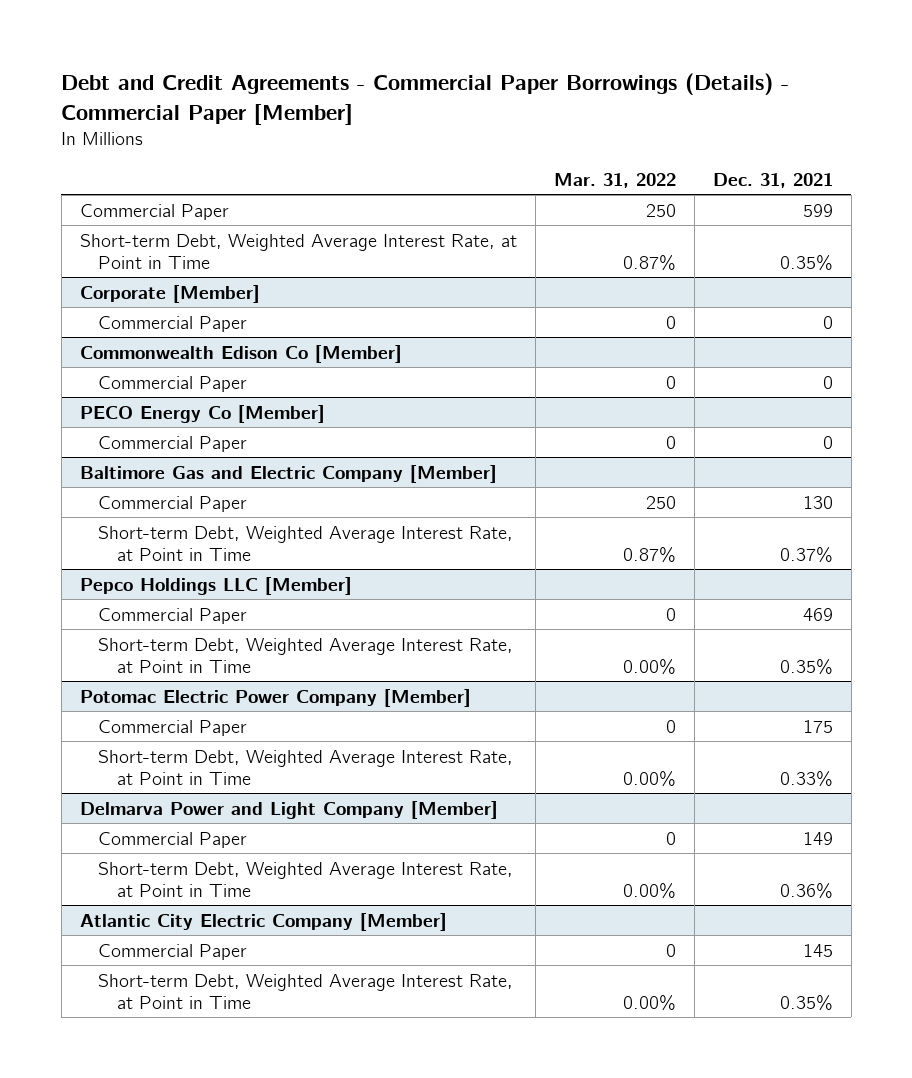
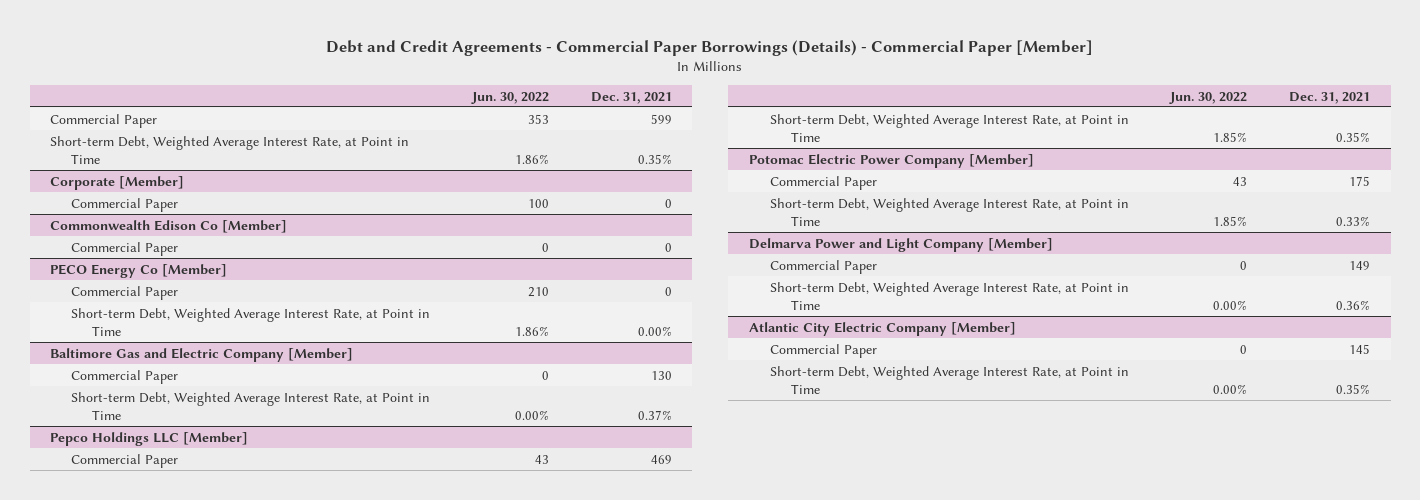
[553,172,676,188] Mar. 31, 2022 -> none
none -> [471,91,550,104] Jun. 30, 2022
none -> [71,307,431,337] Short-term Debt, Weighted Average Interest Rate, at Point in Time

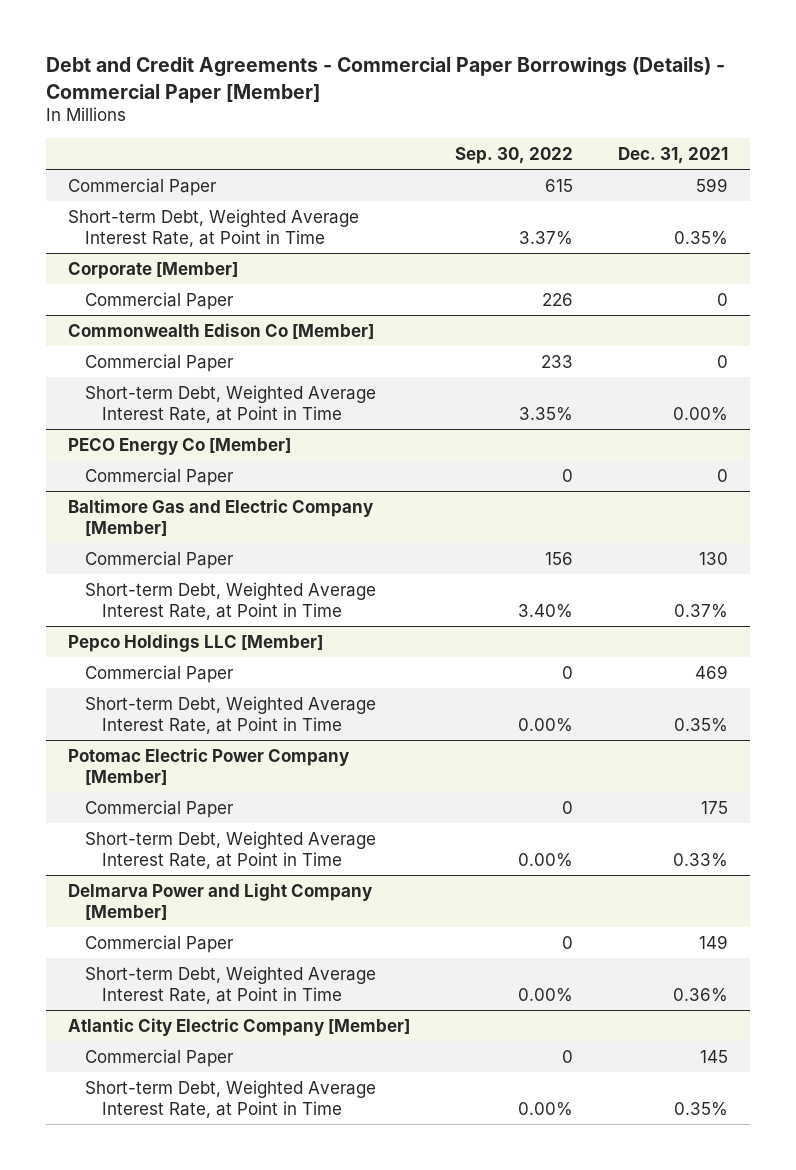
[471,91,550,104] Jun. 30, 2022 -> none
none -> [454,147,573,165] Sep. 30, 2022
none -> [85,384,377,424] Short-term Debt, Weighted Average Interest Rate, at Point in Time
[71,307,431,337] Short-term Debt, Weighted Average Interest Rate, at Point in Time -> none

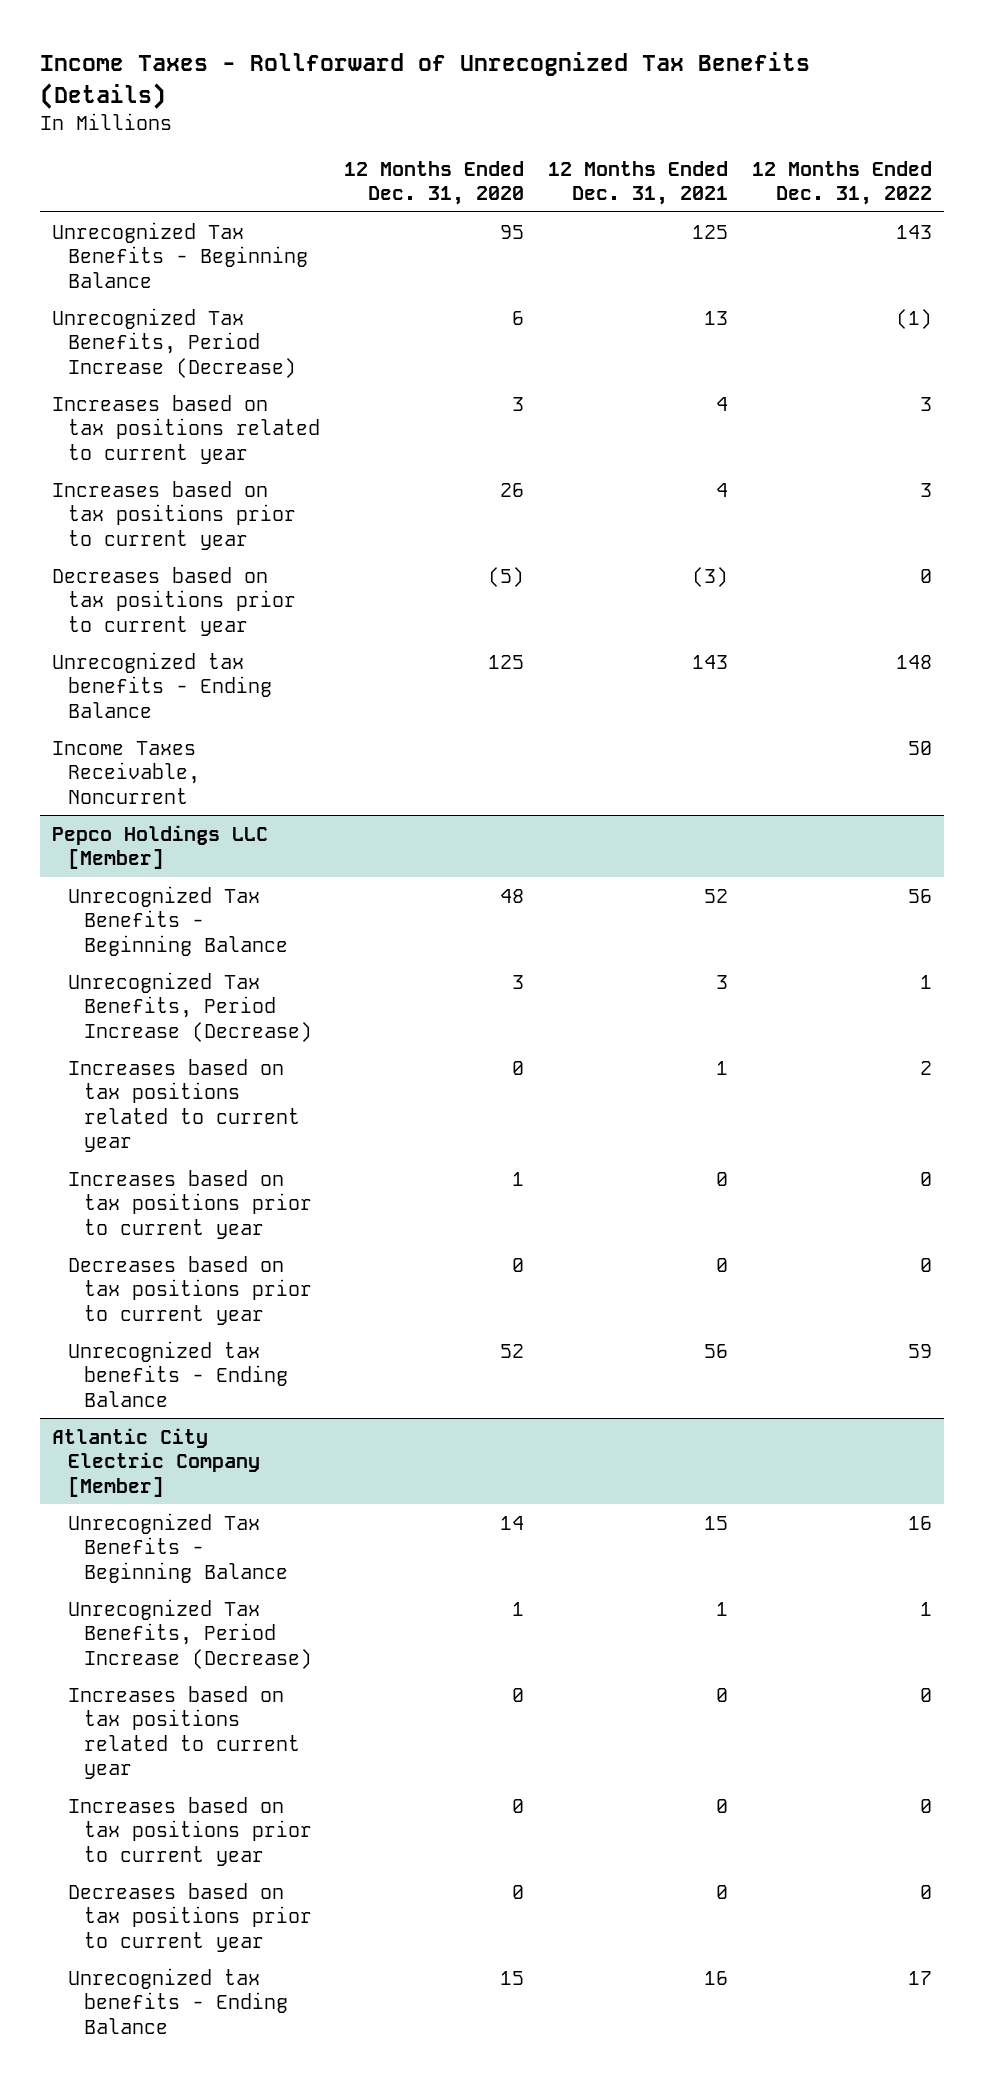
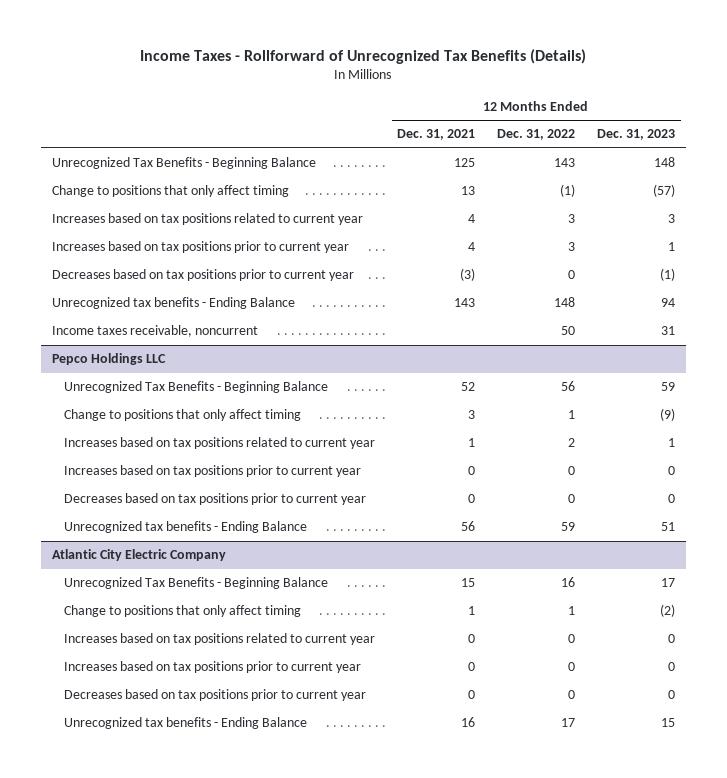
[344,160,525,205] 12 Months Ended Dec. 31, 2020 -> none
none -> [597,129,676,141] Dec. 31, 2023
[52,307,297,378] Unrecognized Tax Benefits, Period Increase (Decrease) -> [51,185,289,198] Change to positions that only affect timing
[52,740,201,804] Income Taxes Receivable, Noncurrent -> [51,325,258,338] Income taxes receivable, noncurrent
[52,824,269,870] Pepco Holdings LLC [Member] -> [51,353,166,366] Pepco Holdings LLC
[68,971,313,1042] Unrecognized Tax Benefits, Period Increase (Decrease) -> [64,409,302,422] Change to positions that only affect timing
[52,1427,261,1497] Atlantic City Electric Company [Member] -> [51,549,226,562] Atlantic City Electric Company
[68,1598,313,1669] Unrecognized Tax Benefits, Period Increase (Decrease) -> [64,605,302,618] Change to positions that only affect timing

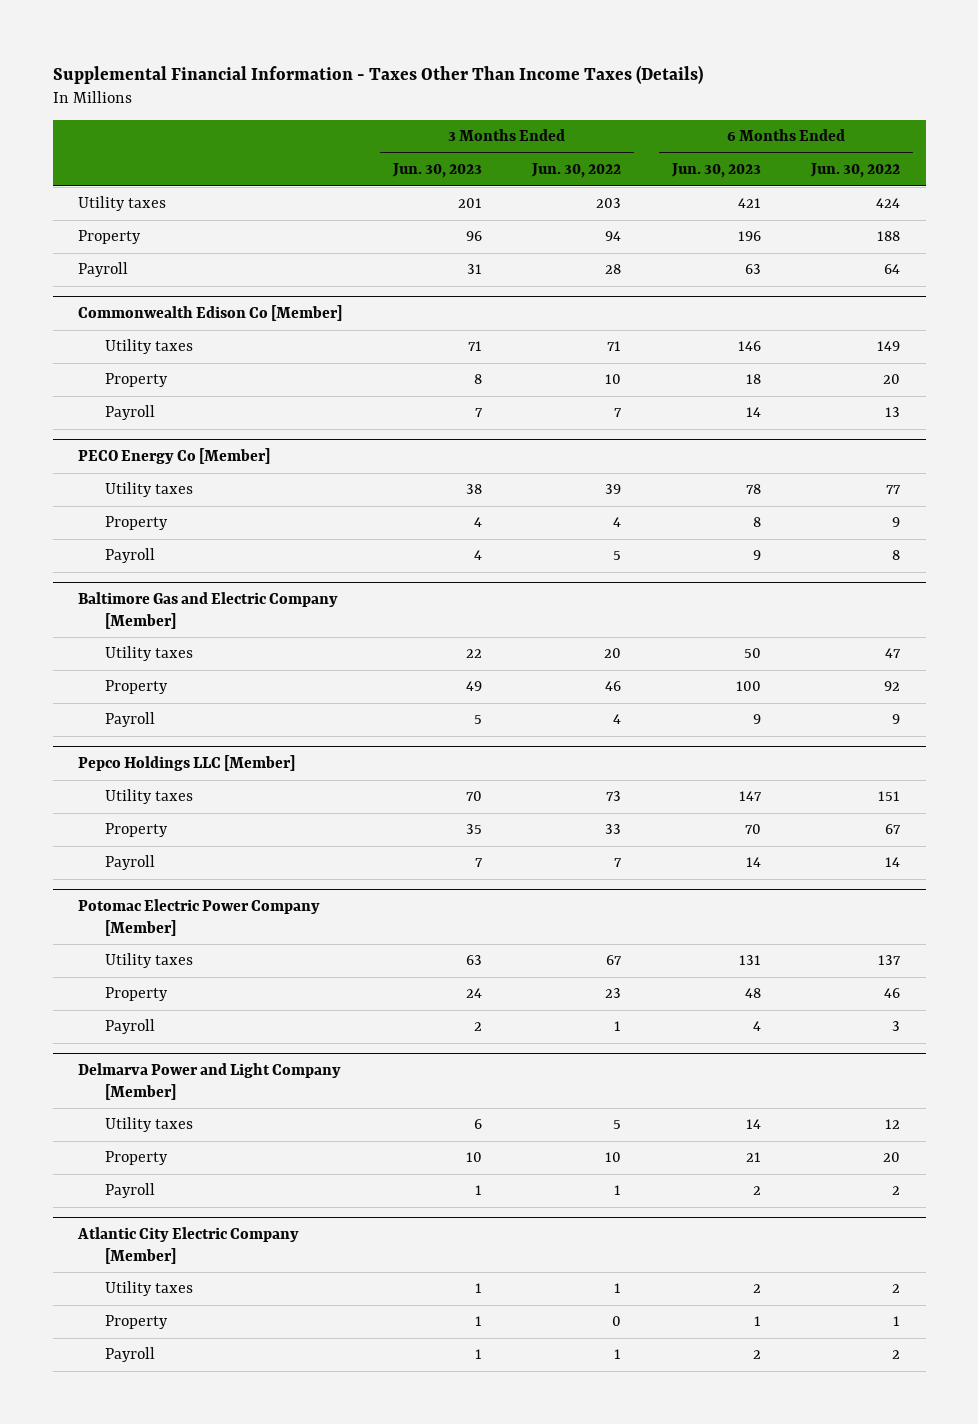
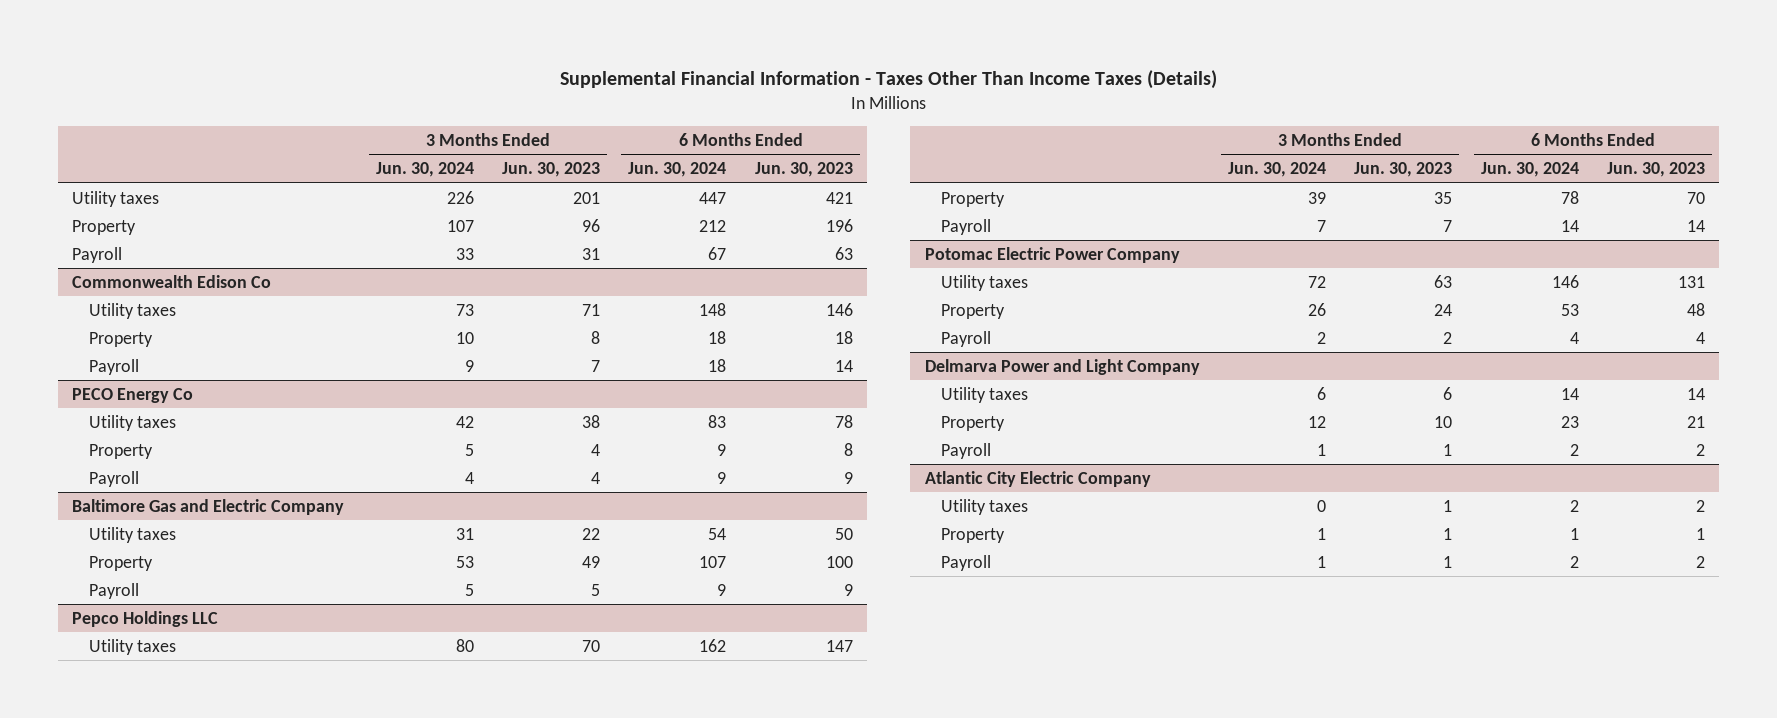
[531,163,622,179] Jun. 30, 2022 -> none
[810,163,901,179] Jun. 30, 2022 -> none
none -> [375,162,474,178] Jun. 30, 2024
none -> [628,162,727,178] Jun. 30, 2024
[77,305,342,322] Commonwealth Edison Co [Member] -> [72,274,272,288] Commonwealth Edison Co
[77,448,270,465] PECO Energy Co [Member] -> [72,387,194,403] PECO Energy Co
[77,592,338,629] Baltimore Gas and Electric Company [Member] -> [72,498,345,515] Baltimore Gas and Electric Company
[77,755,295,772] Pepco Holdings LLC [Member] -> [72,610,219,627] Pepco Holdings LLC
[77,899,320,936] Potomac Electric Power Company [Member] -> [924,246,1180,263] Potomac Electric Power Company
[77,1063,341,1100] Delmarva Power and Light Company [Member] -> [924,358,1200,375] Delmarva Power and Light Company
[76,1227,299,1264] Atlantic City Electric Company [Member] -> [924,470,1151,487] Atlantic City Electric Company

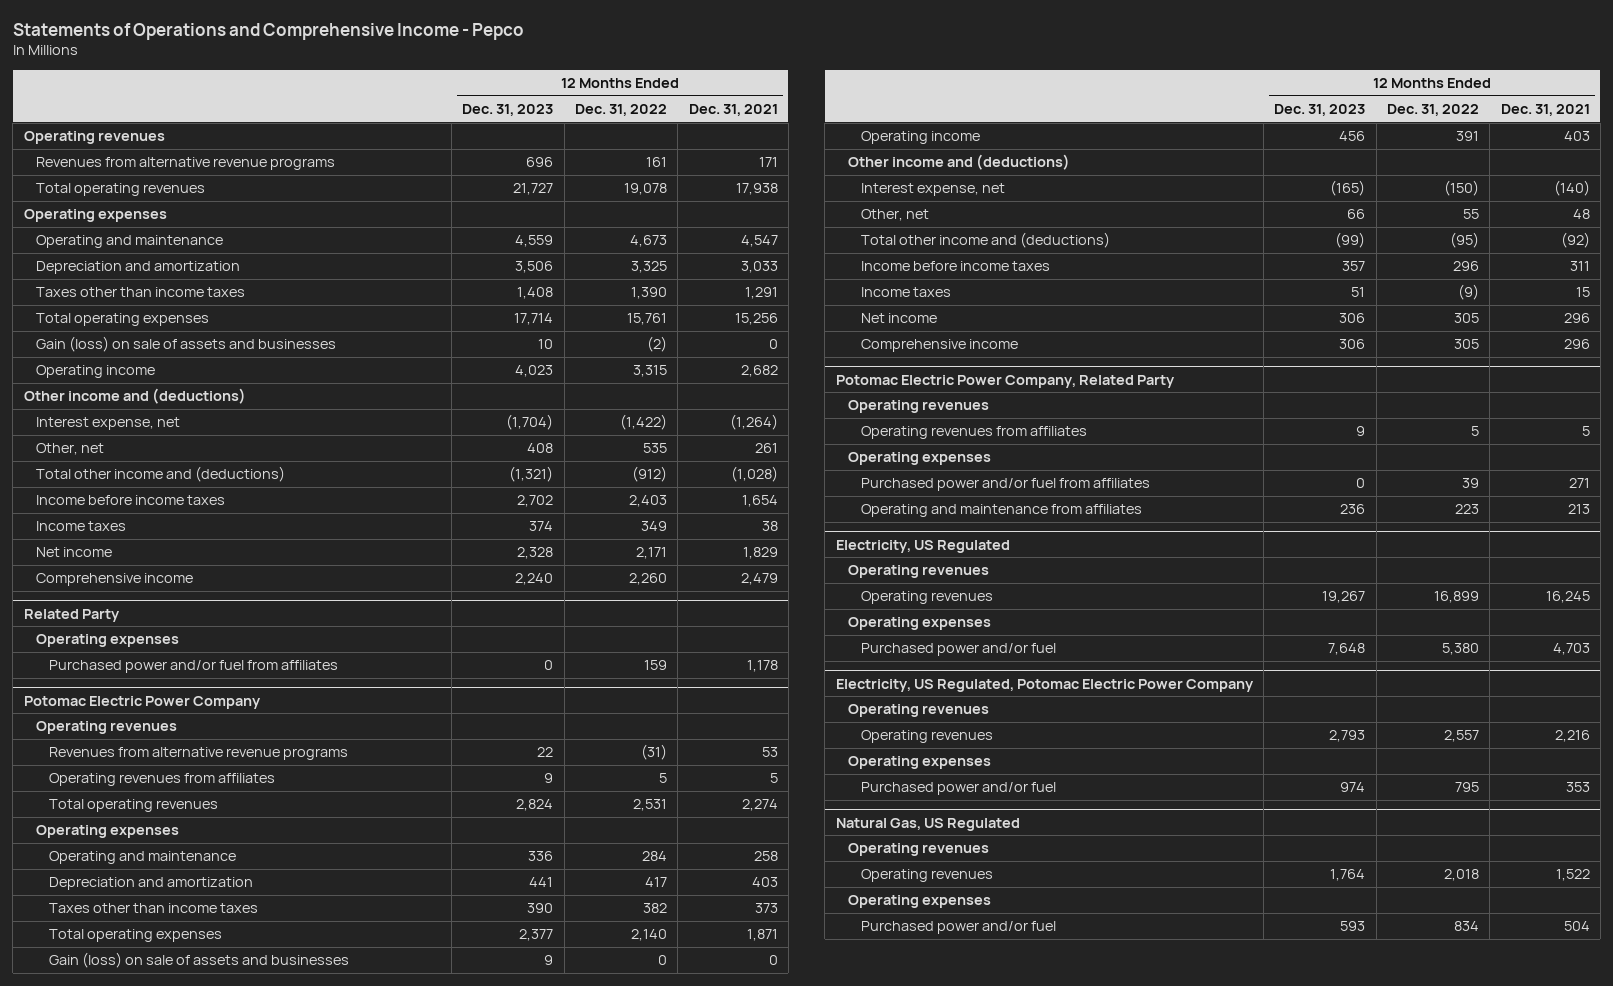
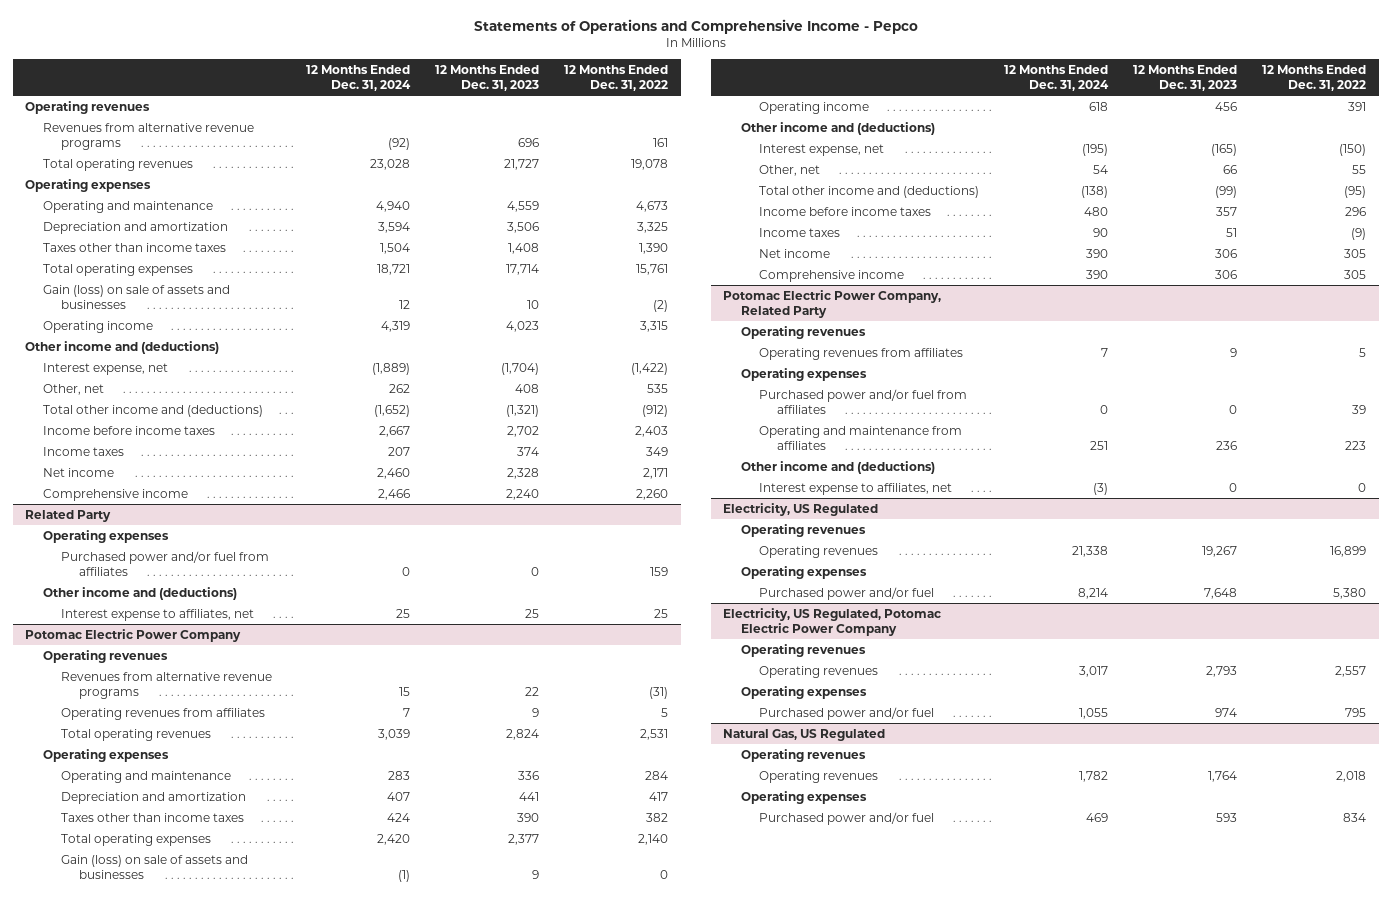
[688,104,778,117] Dec. 31, 2021 -> none
none -> [306,64,412,91] 12 Months Ended Dec. 31, 2024
none -> [43,586,238,600] Other income and (deductions)
none -> [61,608,255,621] Interest expense to affiliates, net
none -> [741,460,936,474] Other income and (deductions)
none -> [759,482,953,495] Interest expense to affiliates, net

